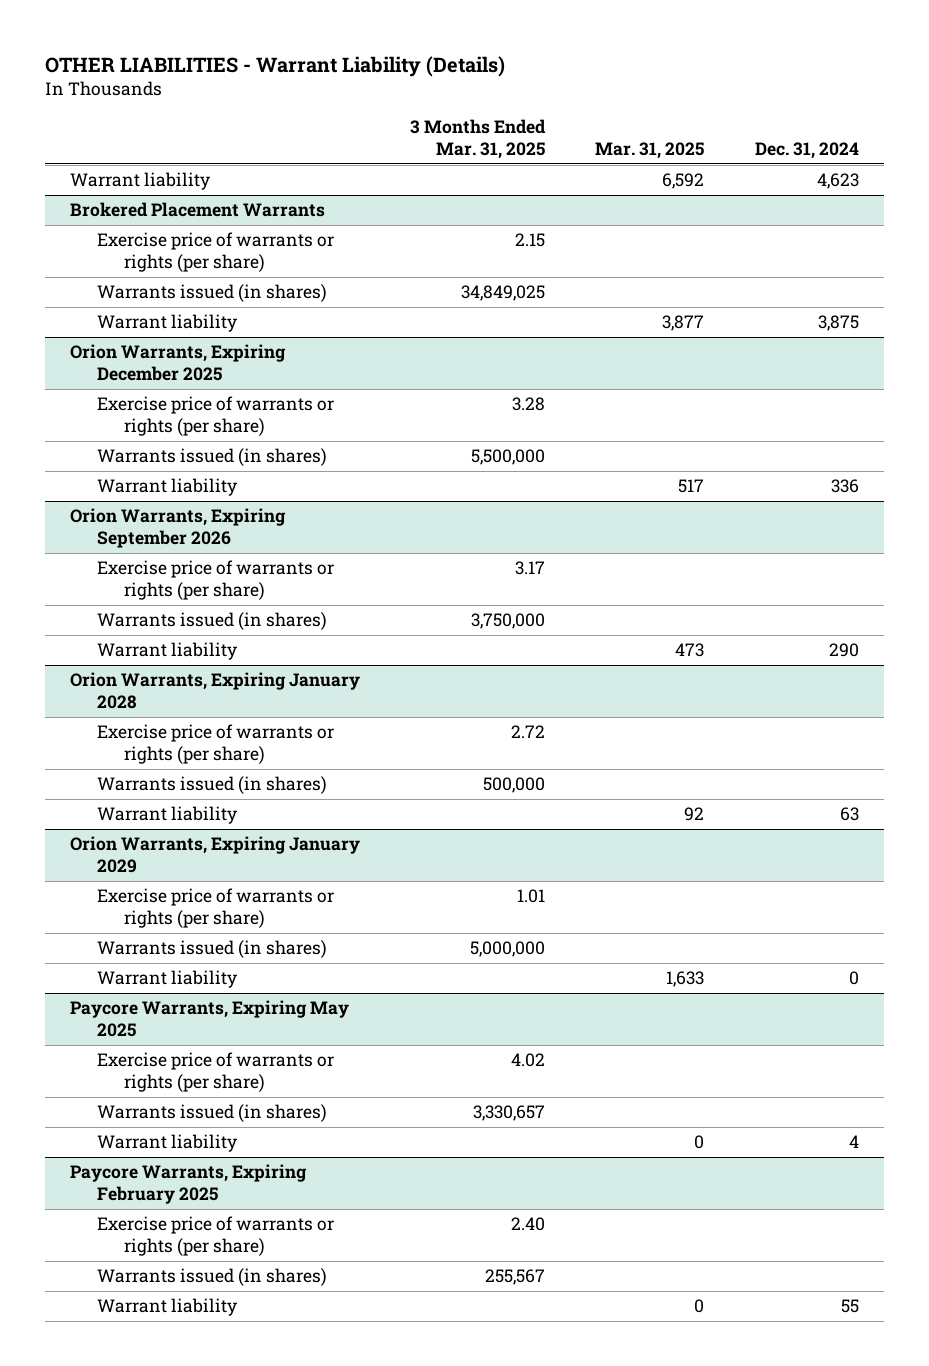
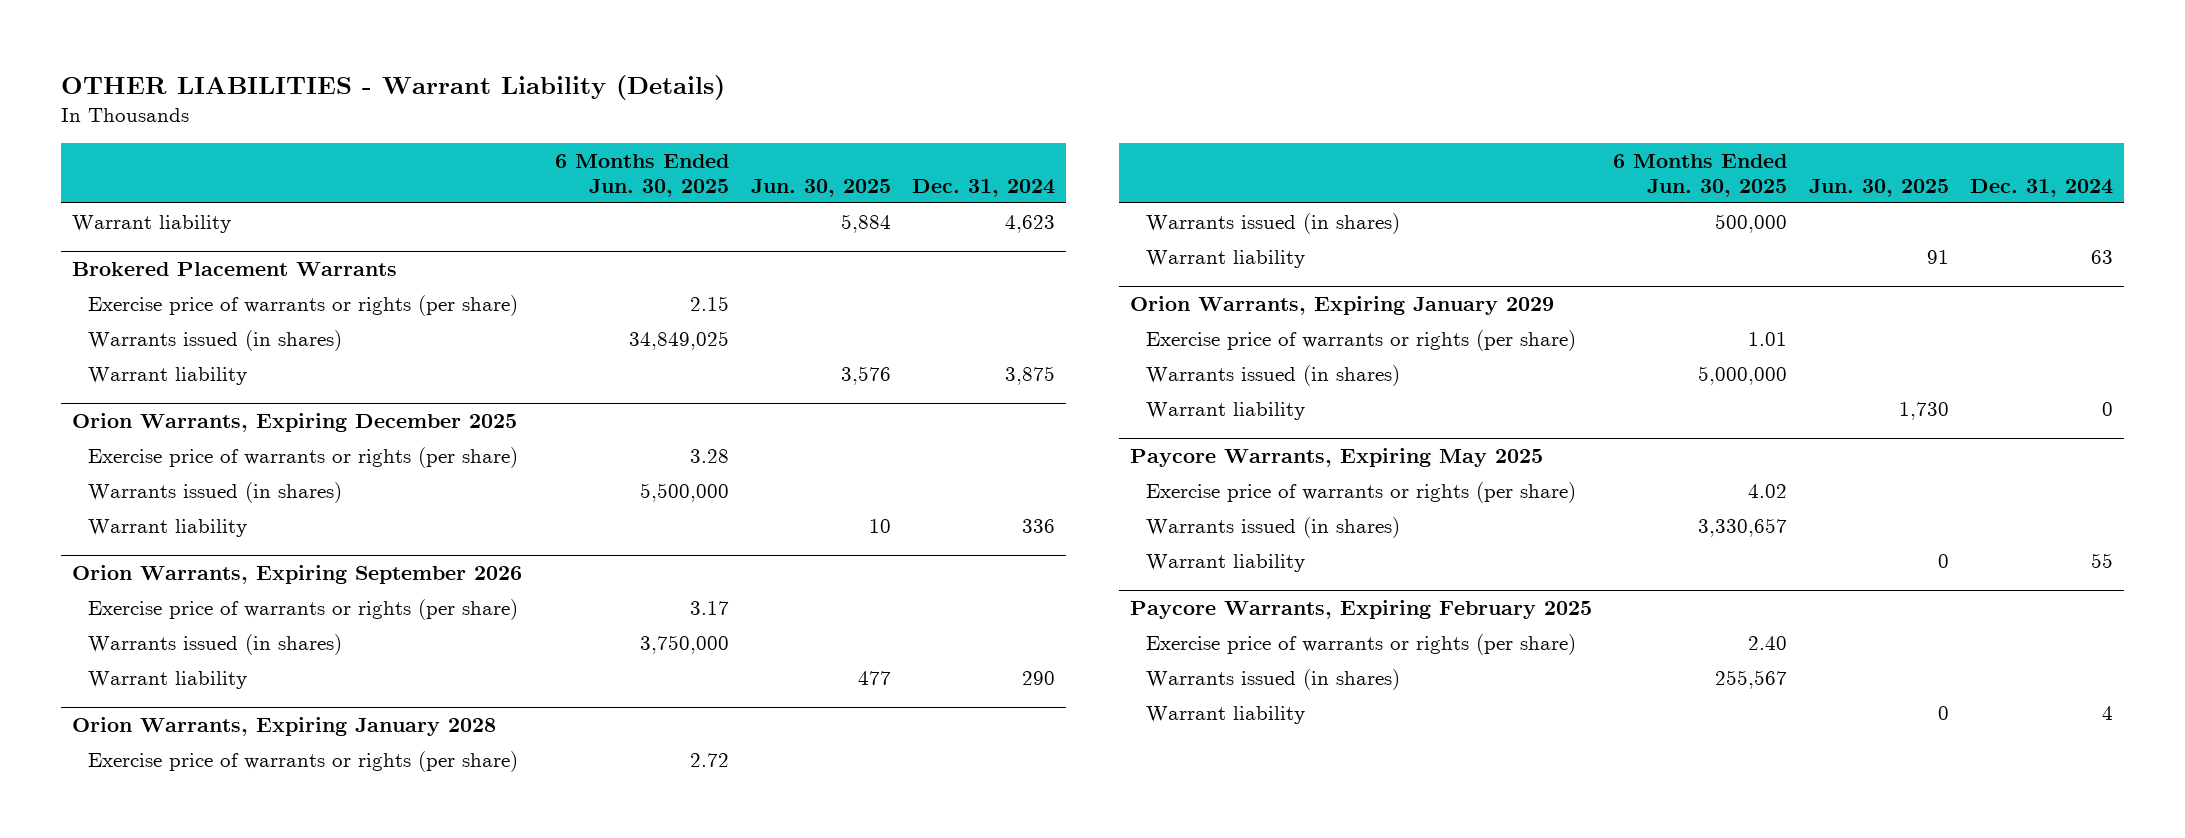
[410,119,547,160] 3 Months Ended Mar. 31, 2025 -> none
[595,142,705,160] Mar. 31, 2025 -> none
none -> [555,154,730,197] 6 Months Ended Jun. 30, 2025
none -> [750,178,891,197] Jun. 30, 2025
[848,1135,859,1149] 4 -> [2091,552,2114,568] 55
[840,1299,859,1314] 55 -> [2102,705,2114,720] 4

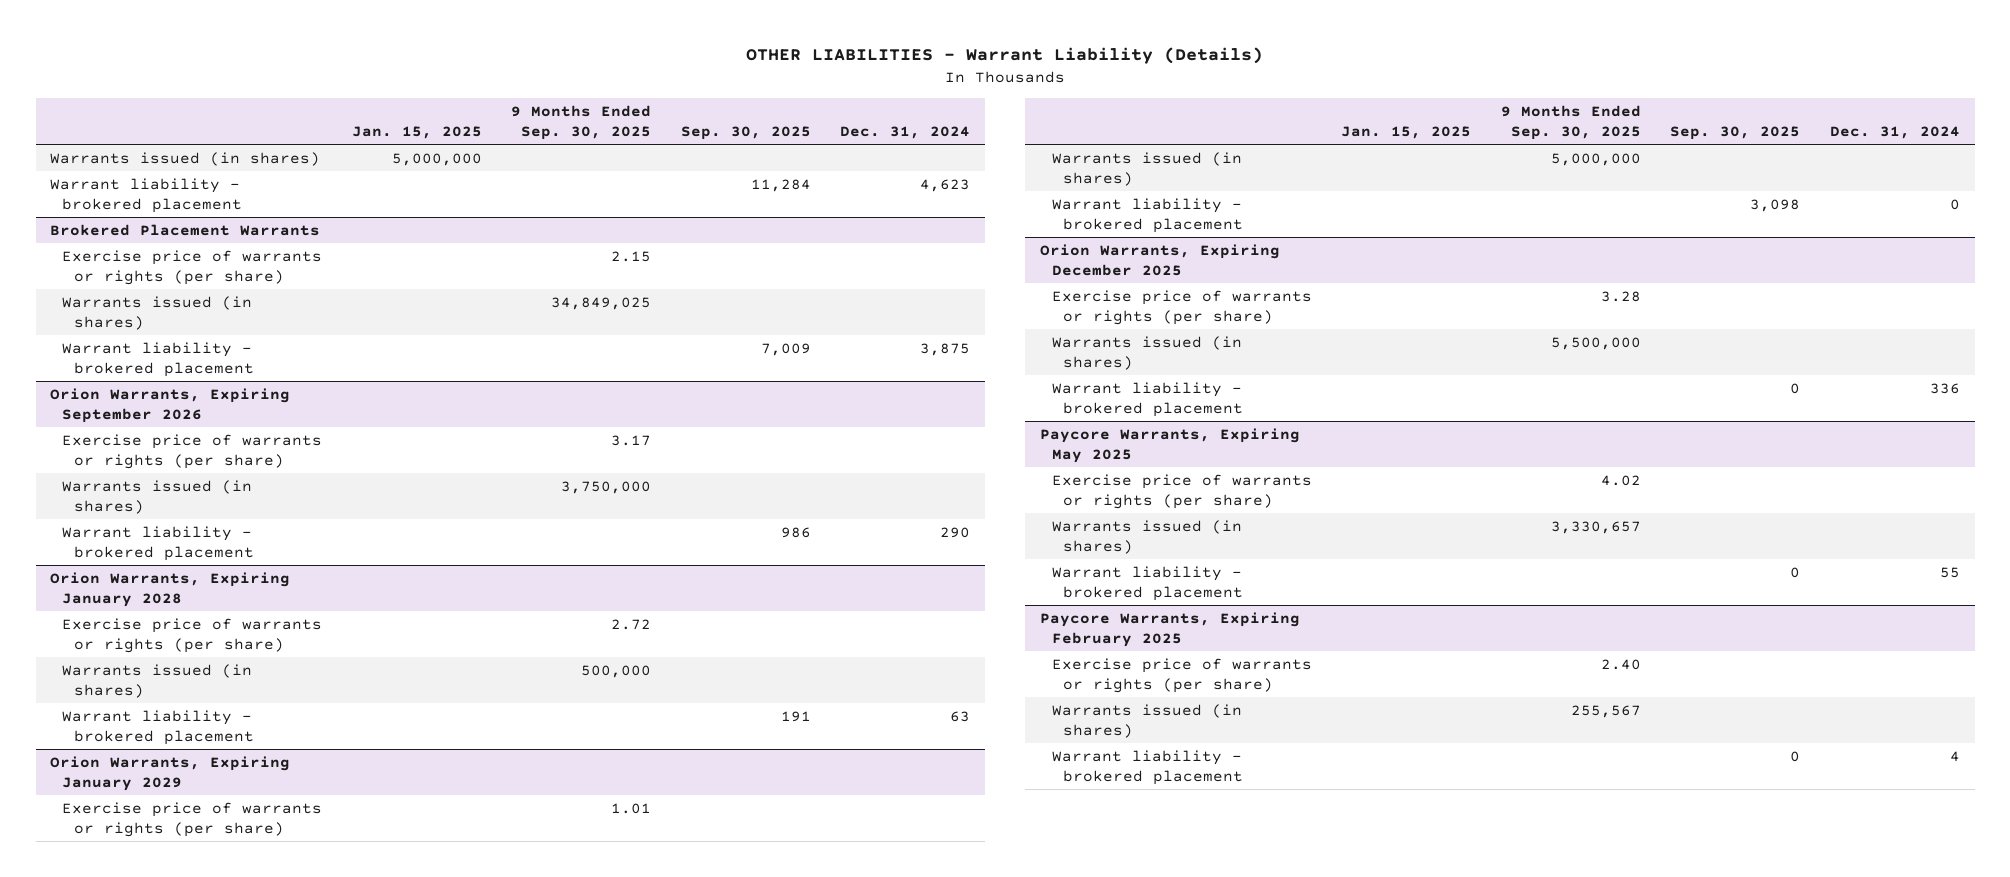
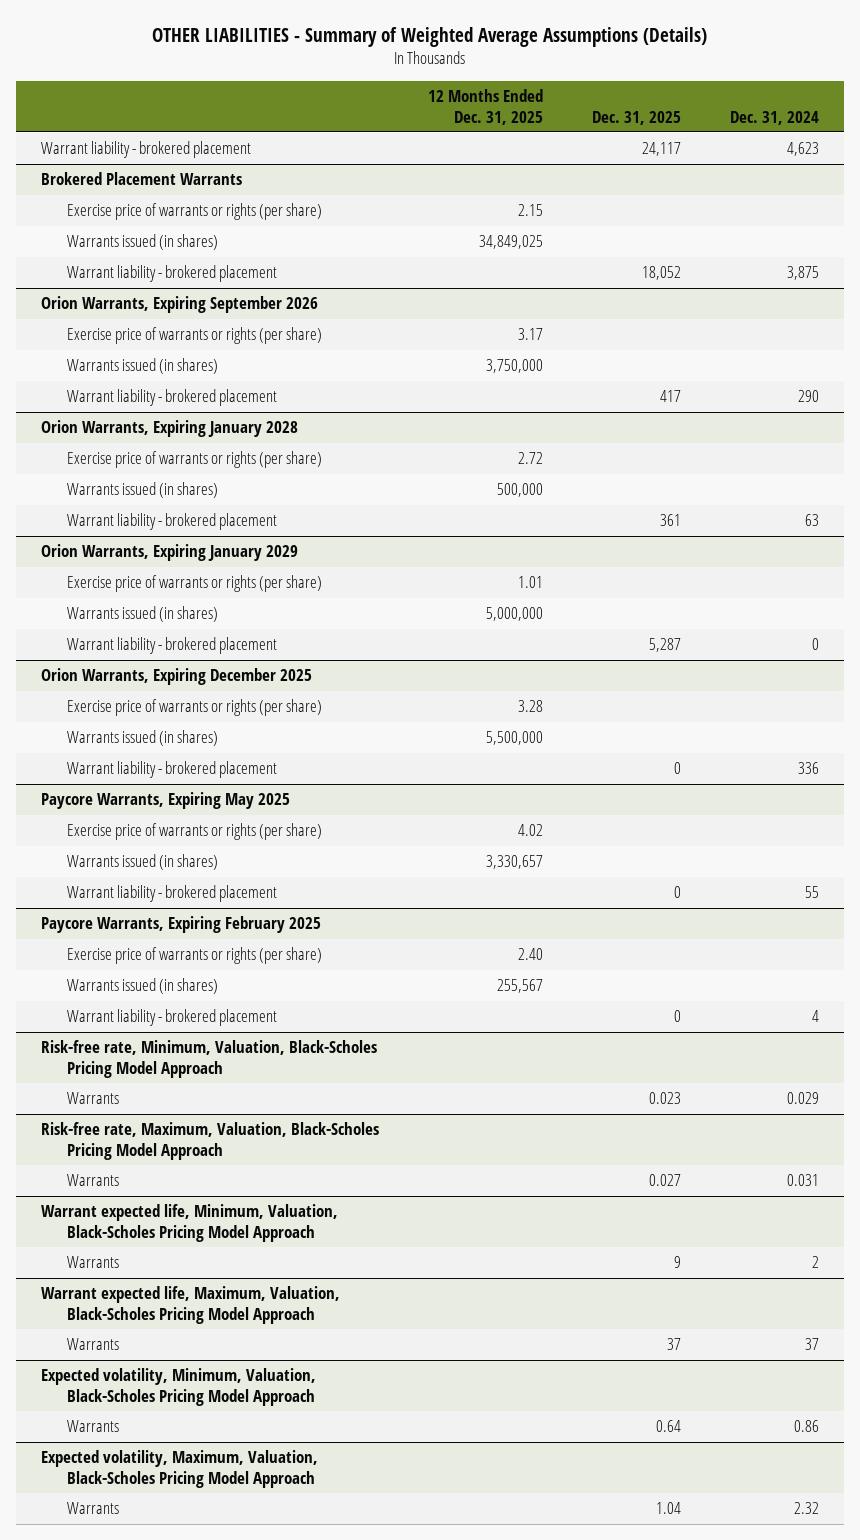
[746,47,1264,65] OTHER LIABILITIES - Warrant Liability (Details) -> [151,26,707,47] OTHER LIABILITIES - Summary of Weighted Average Assumptions (Details)
[351,125,482,139] Jan. 15, 2025 -> none
[511,104,652,140] 9 Months Ended Sep. 30, 2025 -> none
[680,125,811,140] Sep. 30, 2025 -> none
none -> [427,89,543,125] 12 Months Ended Dec. 31, 2025
none -> [591,110,681,125] Dec. 31, 2025
[50,151,321,166] Warrants issued (in shares) -> none
none -> [40,1040,377,1078] Risk-free rate, Minimum, Valuation, Black-Scholes Pricing Model Approach
none -> [67,1092,120,1105] Warrants
none -> [40,1122,379,1160] Risk-free rate, Maximum, Valuation, Black-Scholes Pricing Model Approach
none -> [67,1174,120,1187] Warrants
none -> [40,1204,338,1242] Warrant expected life, Minimum, Valuation, Black-Scholes Pricing Model Approach
none -> [67,1256,120,1269] Warrants
none -> [40,1286,340,1324] Warrant expected life, Maximum, Valuation, Black-Scholes Pricing Model Approach
none -> [67,1338,120,1351] Warrants
none -> [40,1368,316,1406] Expected volatility, Minimum, Valuation, Black-Scholes Pricing Model Approach
none -> [67,1420,120,1433] Warrants
none -> [40,1450,318,1488] Expected volatility, Maximum, Valuation, Black-Scholes Pricing Model Approach
none -> [67,1502,120,1515] Warrants

